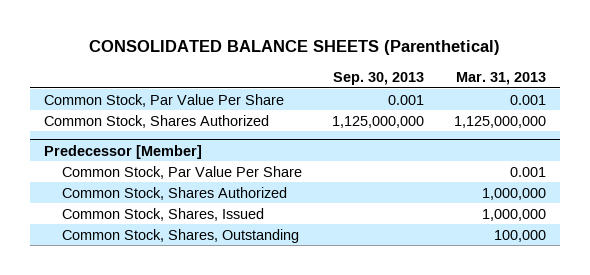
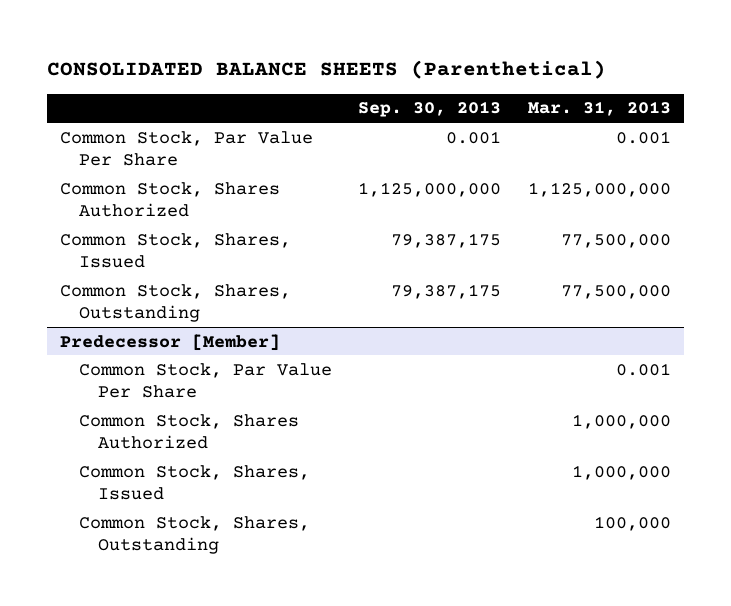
none -> [59,232,291,268] Common Stock, Shares, Issued
none -> [59,283,291,322] Common Stock, Shares, Outstanding

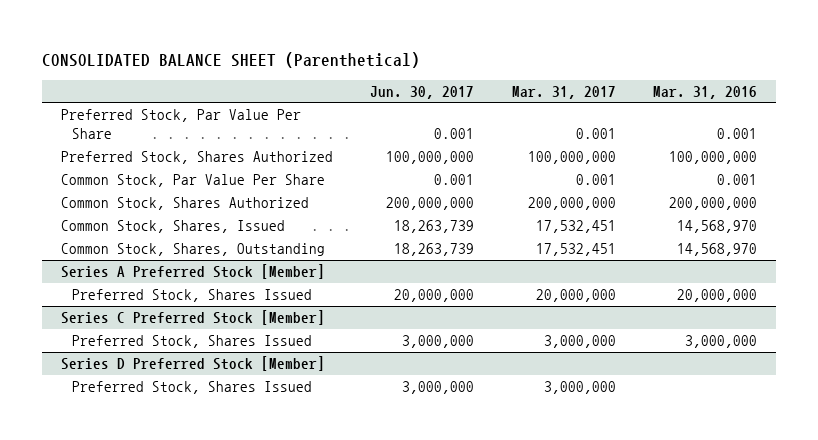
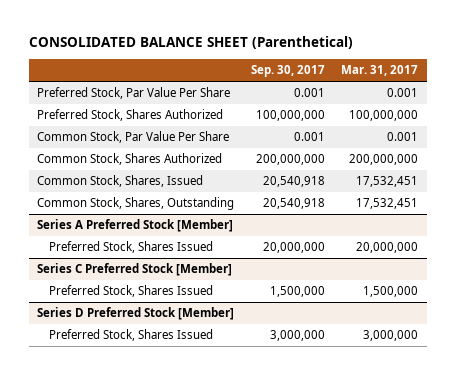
[370,85,475,99] Jun. 30, 2017 -> none
[653,85,758,99] Mar. 31, 2016 -> none
none -> [250,65,325,78] Sep. 30, 2017
[543,335,616,349] 3,000,000 -> [363,286,419,298] 1,500,000

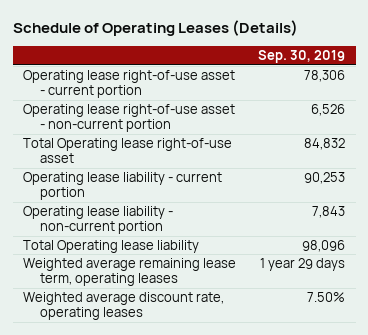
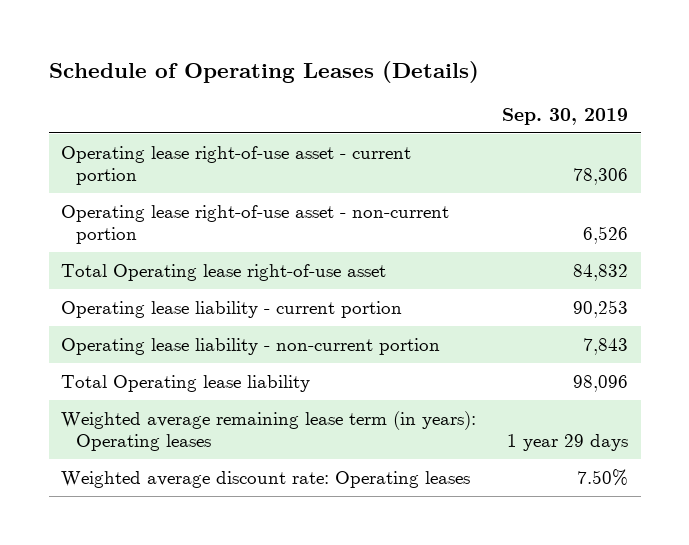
[23,257,237,287] Weighted average remaining lease term, operating leases -> [61,410,477,452] Weighted average remaining lease term (in years): Operating leases
[23,291,225,321] Weighted average discount rate, operating leases -> [61,470,471,488] Weighted average discount rate: Operating leases

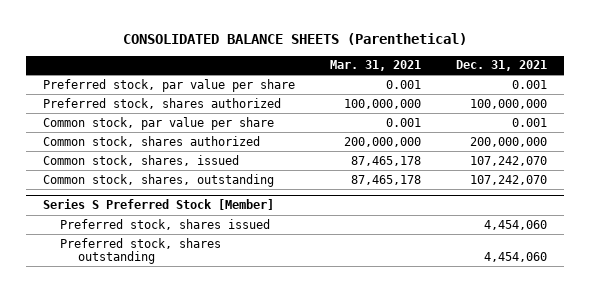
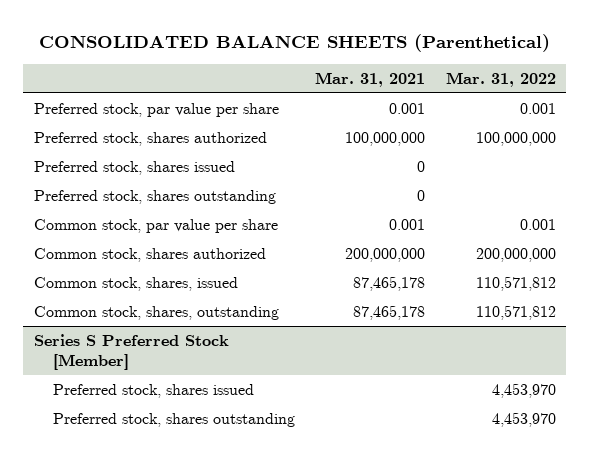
[455,60,547,72] Dec. 31, 2021 -> none
none -> [445,71,556,87] Mar. 31, 2022
none -> [33,160,235,175] Preferred stock, shares issued
none -> [33,189,276,204] Preferred stock, shares outstanding

